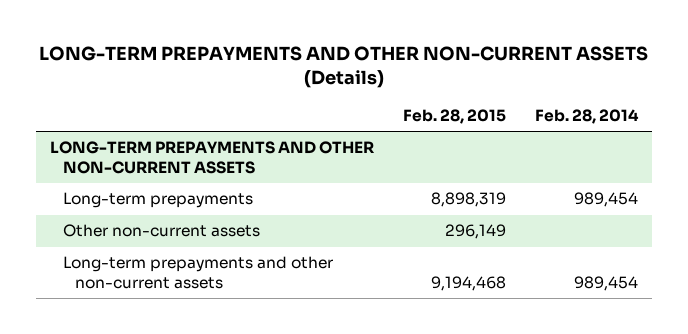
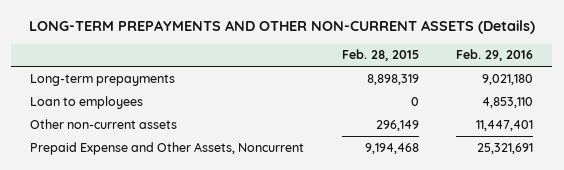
[534,109,639,125] Feb. 28, 2014 -> none
none -> [456,49,534,62] Feb. 29, 2016
[49,141,375,175] LONG-TERM PREPAYMENTS AND OTHER NON-CURRENT ASSETS -> none
none -> [30,95,144,109] Loan to employees
[62,256,333,290] Long-term prepayments and other non-current assets -> [30,141,305,155] Prepaid Expense and Other Assets, Noncurrent

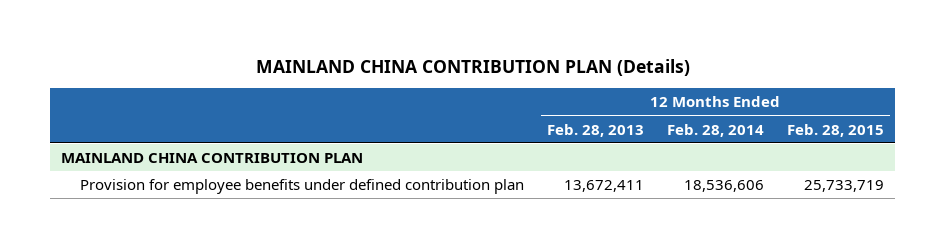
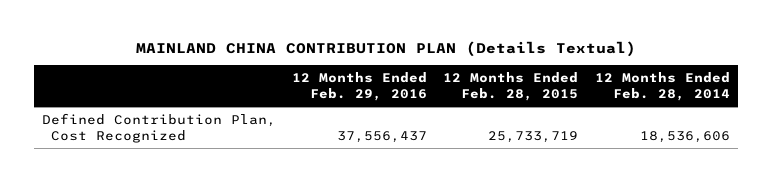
[255,59,690,77] MAINLAND CHINA CONTRIBUTION PLAN (Details) -> [135,40,636,57] MAINLAND CHINA CONTRIBUTION PLAN (Details Textual)
[547,123,645,137] Feb. 28, 2013 -> none
none -> [292,71,428,101] 12 Months Ended Feb. 29, 2016
[61,153,364,164] MAINLAND CHINA CONTRIBUTION PLAN -> none
[80,179,525,195] Provision for employee benefits under defined contribution plan -> [41,112,276,143] Defined Contribution Plan, Cost Recognized

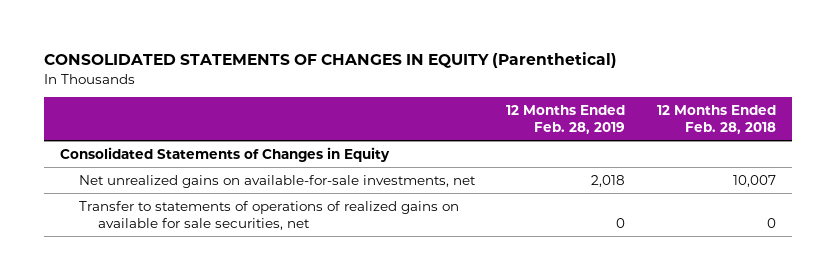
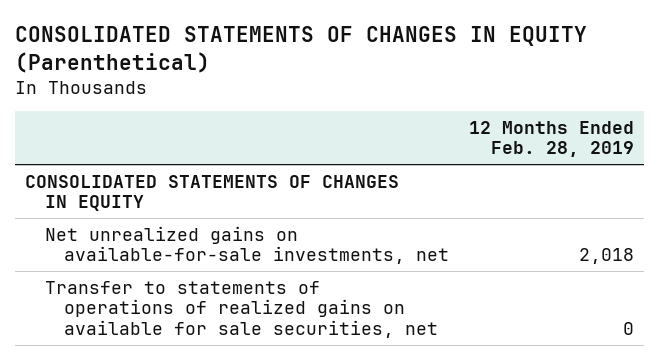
[656,105,776,135] 12 Months Ended Feb. 28, 2018 -> none
[59,146,390,162] Consolidated Statements of Changes in Equity -> [24,174,399,212] CONSOLIDATED STATEMENTS OF CHANGES IN EQUITY

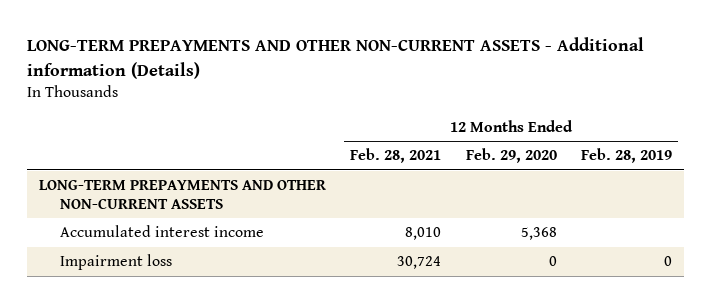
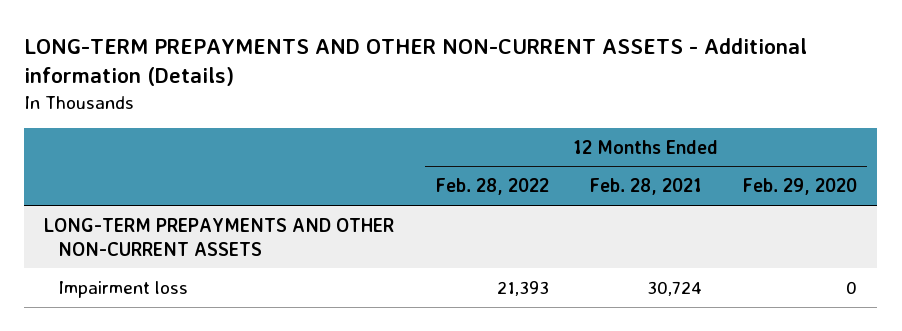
[580,148,672,164] Feb. 28, 2019 -> none
none -> [434,178,549,196] Feb. 28, 2022
[60,225,265,238] Accumulated interest income -> none

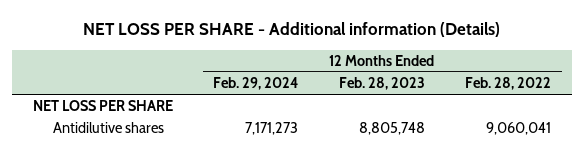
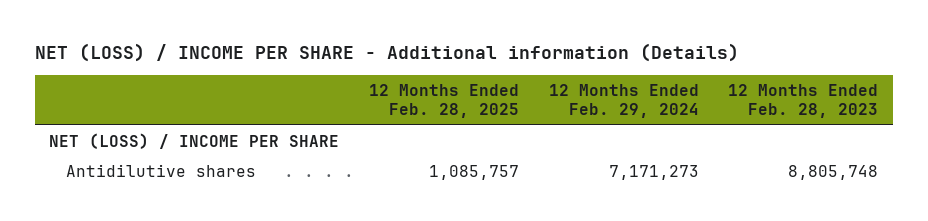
[82,22,500,38] NET LOSS PER SHARE - Additional information (Details) -> [34,43,739,63] NET (LOSS) / INCOME PER SHARE - Additional information (Details)
[465,77,552,91] Feb. 28, 2022 -> none
none -> [369,84,520,119] 12 Months Ended Feb. 28, 2025
[32,100,173,112] NET LOSS PER SHARE -> [49,133,340,150] NET (LOSS) / INCOME PER SHARE

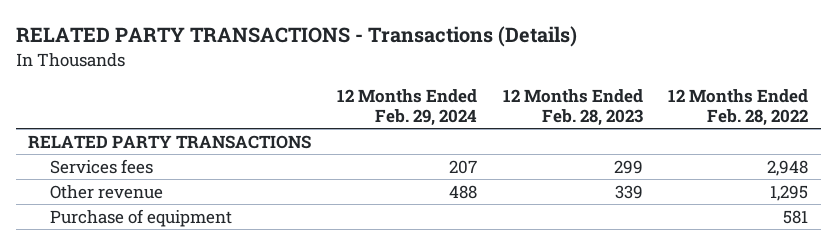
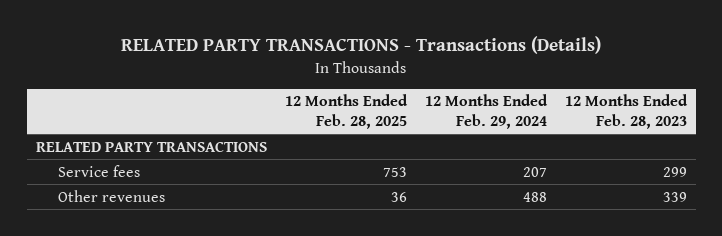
[668,88,809,126] 12 Months Ended Feb. 28, 2022 -> none
none -> [284,94,408,129] 12 Months Ended Feb. 28, 2025
[50,208,233,227] Purchase of equipment -> none
[50,158,154,174] Services fees -> [58,164,141,177] Service fees
[50,184,164,199] Other revenue -> [58,189,166,202] Other revenues

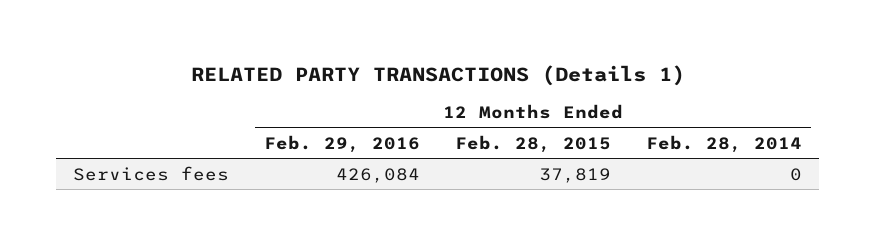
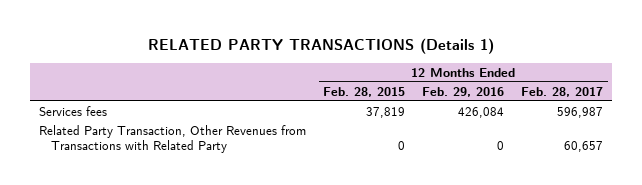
[645,134,802,153] Feb. 28, 2014 -> none
none -> [521,86,604,97] Feb. 28, 2017
none -> [38,124,306,153] Related Party Transaction, Other Revenues from Transactions with Related Party

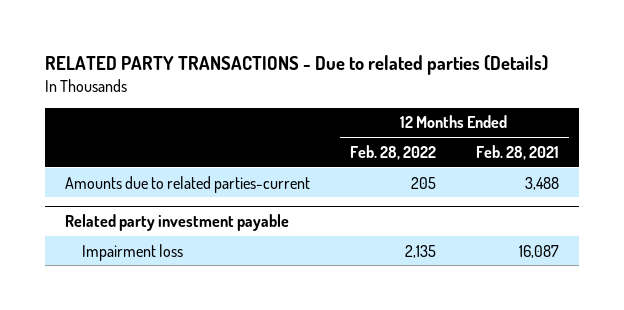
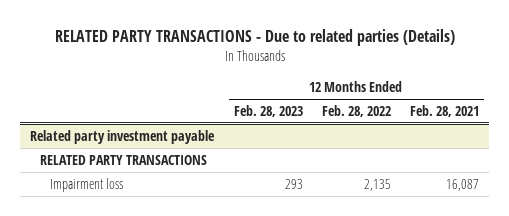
none -> [233,105,303,118] Feb. 28, 2023
[64,175,310,193] Amounts due to related parties-current -> none
none -> [40,154,208,165] RELATED PARTY TRANSACTIONS

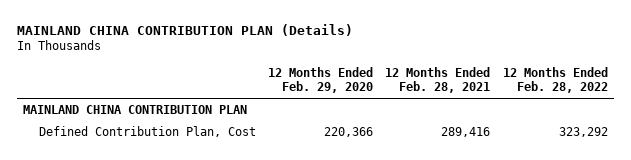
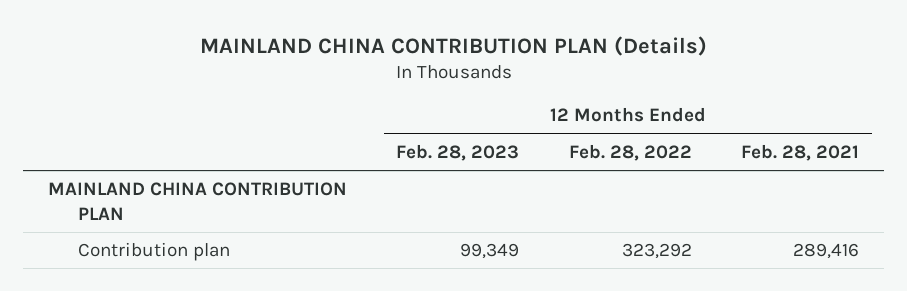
[268,66,374,94] 12 Months Ended Feb. 29, 2020 -> none
none -> [396,143,520,161] Feb. 28, 2023
[38,126,256,138] Defined Contribution Plan, Cost -> [77,242,230,262] Contribution plan

